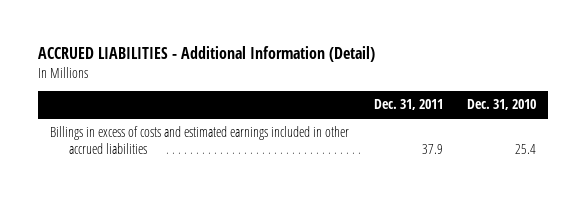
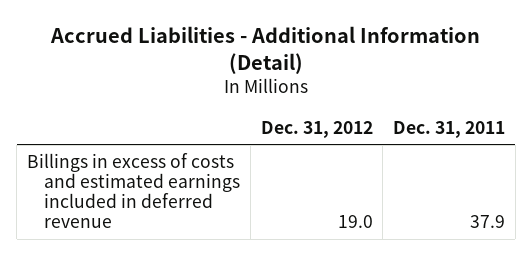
[38,46,376,63] ACCRUED LIABILITIES - Additional Information (Detail) -> [49,26,480,75] Accrued Liabilities - Additional Information (Detail)
[466,99,536,111] Dec. 31, 2010 -> none
none -> [260,120,373,138] Dec. 31, 2012
[50,126,350,154] Billings in excess of costs and estimated earnings included in other accrued liabilities -> [26,153,241,229] Billings in excess of costs and estimated earnings included in deferred revenue

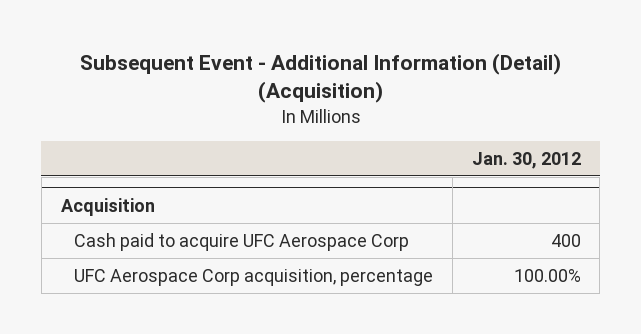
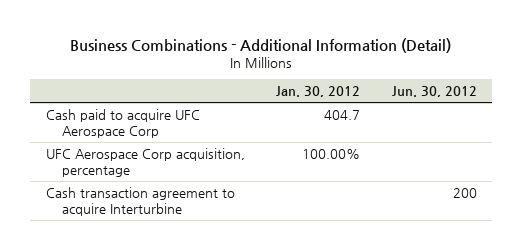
[79,52,561,104] Subsequent Event - Additional Information (Detail) (Acquisition) -> [70,37,452,53] Business Combinations - Additional Information (Detail)
none -> [391,86,477,98] Jun. 30, 2012
[60,197,155,216] Acquisition -> none
[550,234,581,248] 400 -> [324,109,361,120] 404.7
none -> [45,186,235,216] Cash transaction agreement to acquire Interturbine

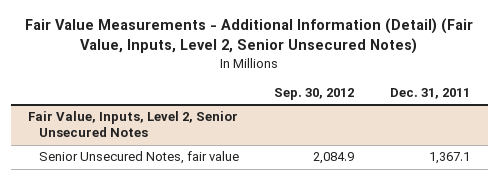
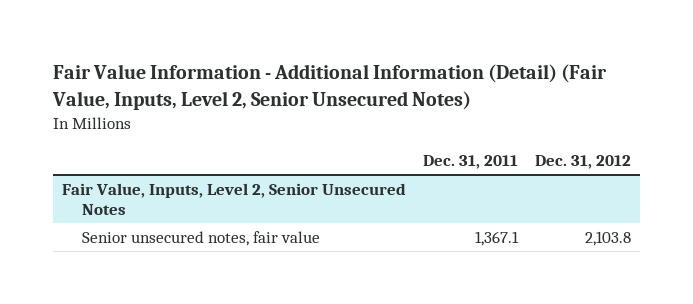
[25,18,474,55] Fair Value Measurements - Additional Information (Detail) (Fair Value, Inputs, Level 2, Senior Unsecured Notes) -> [51,64,607,110] Fair Value Information - Additional Information (Detail) (Fair Value, Inputs, Level 2, Senior Unsecured Notes)
[274,87,355,100] Sep. 30, 2012 -> none
none -> [535,155,632,170] Dec. 31, 2012
[38,151,239,165] Senior Unsecured Notes, fair value -> [82,230,321,246] Senior unsecured notes, fair value

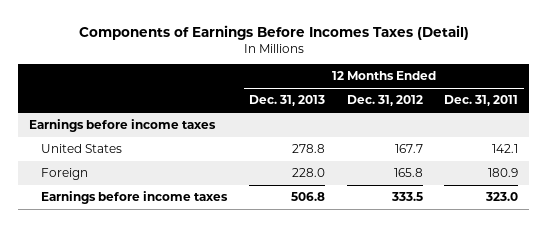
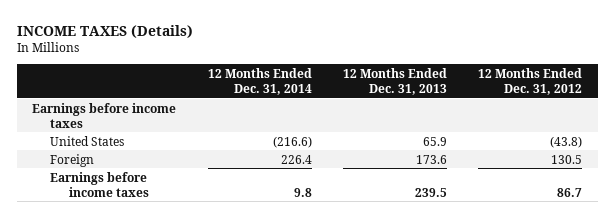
[78,24,469,40] Components of Earnings Before Incomes Taxes (Detail) -> [16,24,193,38] INCOME TAXES (Details)
[444,95,519,107] Dec. 31, 2011 -> none
none -> [207,67,312,95] 12 Months Ended Dec. 31, 2014
[291,144,325,154] 278.8 -> [422,136,447,146] 65.9
[394,144,423,154] 167.7 -> [550,135,583,148] (43.8)
[291,168,325,178] 228.0 -> [415,154,447,164] 173.6
[393,168,423,178] 165.8 -> [551,154,583,164] 130.5
[290,192,325,202] 506.8 -> [414,187,447,197] 239.5
[390,192,423,202] 333.5 -> [557,187,583,197] 86.7

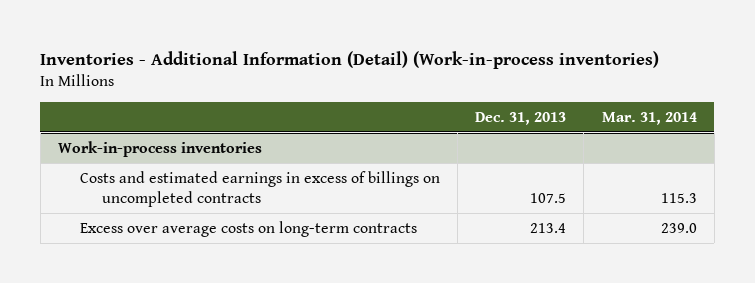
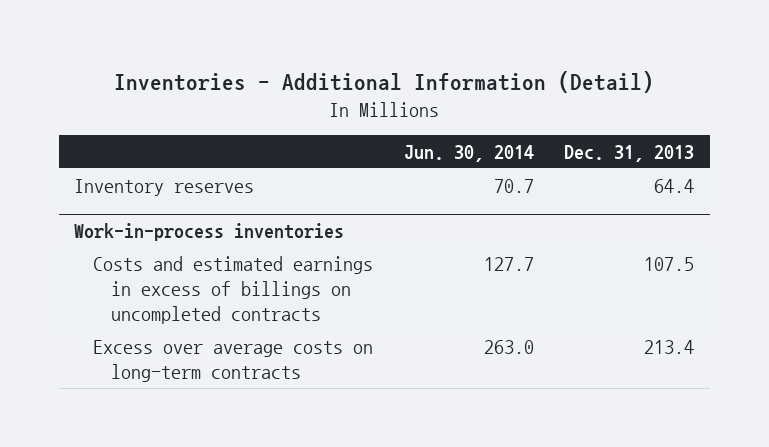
[40,50,660,69] Inventories - Additional Information (Detail) (Work-in-process inventories) -> [114,71,655,94] Inventories - Additional Information (Detail)
[601,111,697,125] Mar. 31, 2014 -> none
none -> [403,144,534,162] Jun. 30, 2014
none -> [74,178,255,196] Inventory reserves

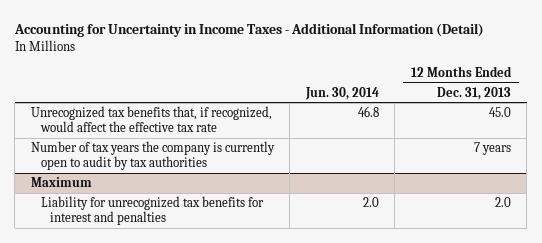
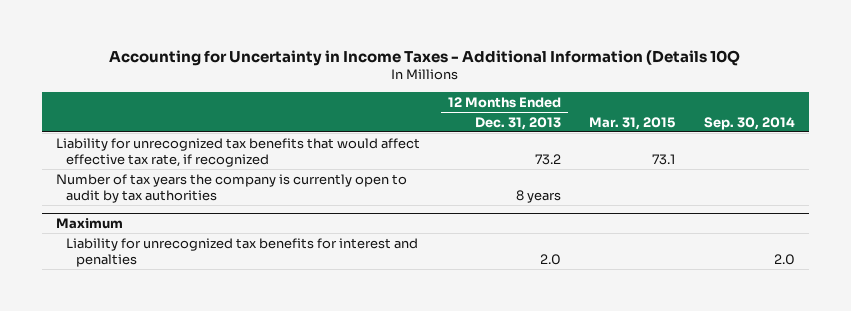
[13,22,484,37] Accounting for Uncertainty in Income Taxes - Additional Information (Detail) -> [109,49,741,66] Accounting for Uncertainty in Income Taxes - Additional Information (Details 10Q
[304,86,379,100] Jun. 30, 2014 -> none
none -> [589,116,676,130] Mar. 31, 2015
none -> [703,116,795,130] Sep. 30, 2014
[30,106,272,132] Unrecognized tax benefits that, if recognized, would affect the effective tax rate -> [55,137,420,168] Liability for unrecognized tax benefits that would affect effective tax rate, if recognized
[488,107,511,118] 45.0 -> [535,154,562,166] 73.2
[473,142,511,156] 7 years -> [516,190,562,204] 8 years

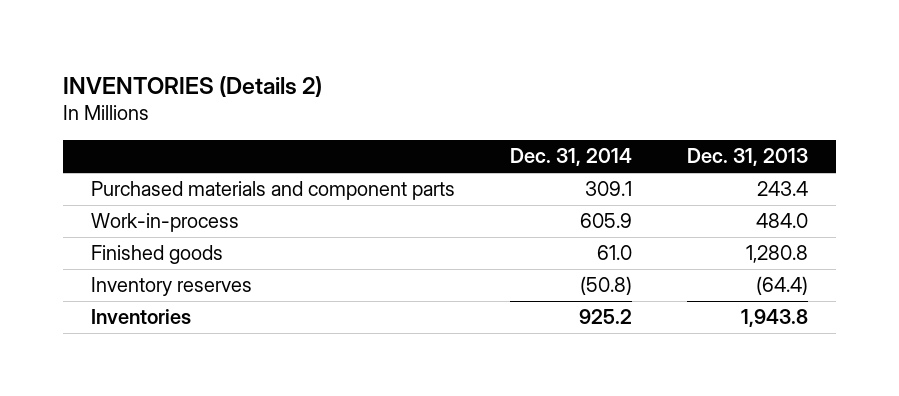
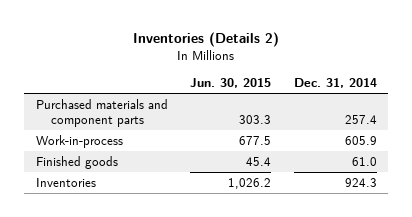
[63,75,323,97] INVENTORIES (Details 2) -> [133,32,280,48] Inventories (Details 2)
[687,148,809,167] Dec. 31, 2013 -> none
none -> [190,77,272,88] Jun. 30, 2015
[584,181,632,197] 309.1 -> [344,115,377,125] 257.4
[90,277,252,297] Inventory reserves -> none
[578,309,632,325] 925.2 -> [344,177,377,187] 924.3

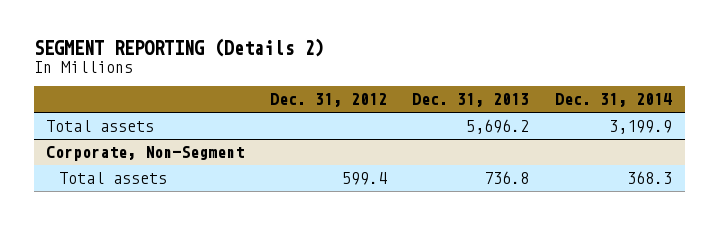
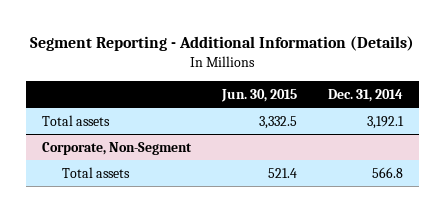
[33,37,324,57] SEGMENT REPORTING (Details 2) -> [30,35,415,51] Segment Reporting - Additional Information (Details)
[269,93,387,108] Dec. 31, 2012 -> none
[412,93,530,108] Dec. 31, 2013 -> none
none -> [220,88,297,102] Jun. 30, 2015
[609,120,673,135] 3,199.9 -> [367,115,405,129] 3,192.1
[627,171,673,185] 368.3 -> [372,166,404,178] 566.8

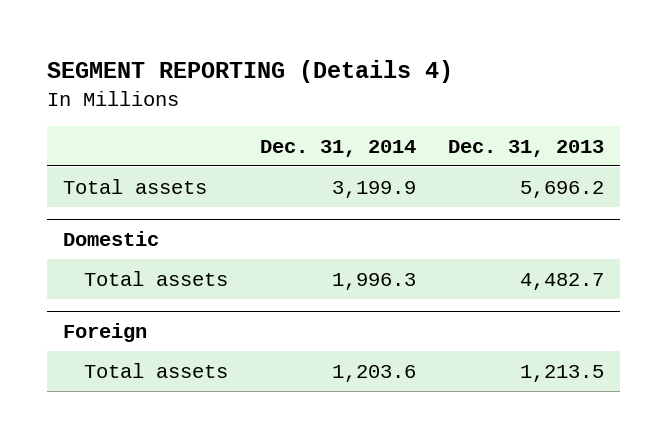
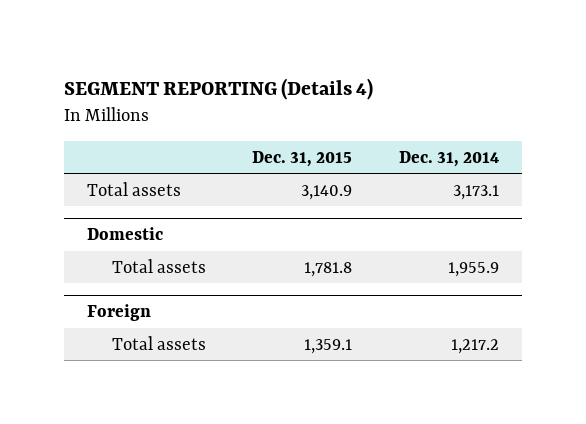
[448,139,605,157] Dec. 31, 2013 -> none
none -> [252,150,353,167] Dec. 31, 2015
[332,180,417,198] 3,199.9 -> [452,184,499,200] 3,173.1
[332,272,417,290] 1,996.3 -> [447,261,499,277] 1,955.9
[332,364,417,382] 1,203.6 -> [450,338,499,354] 1,217.2

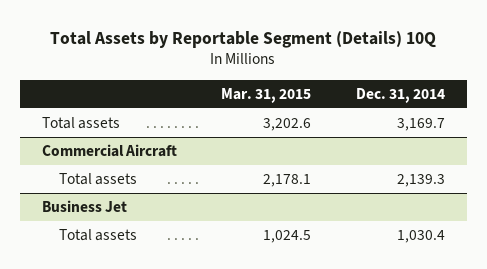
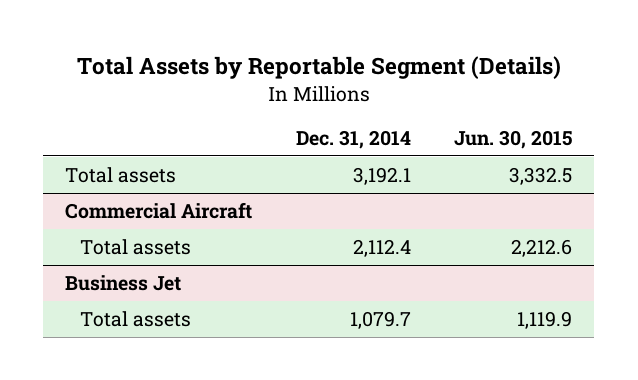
[50,30,437,48] Total Assets by Reportable Segment (Details) 10Q -> [76,56,561,80] Total Assets by Reportable Segment (Details)
[221,87,312,103] Mar. 31, 2015 -> none
none -> [454,130,573,150] Jun. 30, 2015
[396,118,445,132] 3,169.7 -> [352,166,411,185] 3,192.1
[396,174,445,188] 2,139.3 -> [352,238,411,257] 2,112.4
[396,230,445,244] 1,030.4 -> [349,310,411,329] 1,079.7

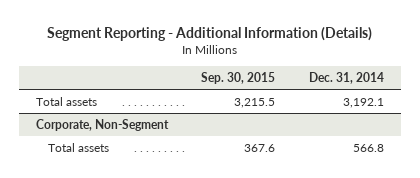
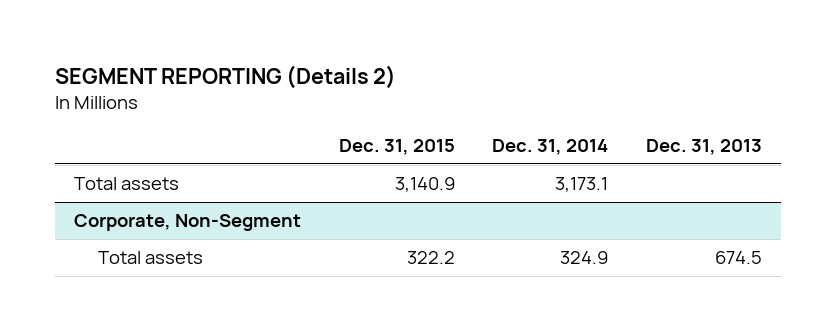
[46,26,372,41] Segment Reporting - Additional Information (Details) -> [54,64,396,89] SEGMENT REPORTING (Details 2)
[201,71,276,84] Sep. 30, 2015 -> none
none -> [338,139,455,156] Dec. 31, 2015
none -> [646,139,763,156] Dec. 31, 2013
[343,97,385,108] 3,192.1 -> [555,177,609,193] 3,173.1
[353,143,385,152] 566.8 -> [560,251,609,265] 324.9

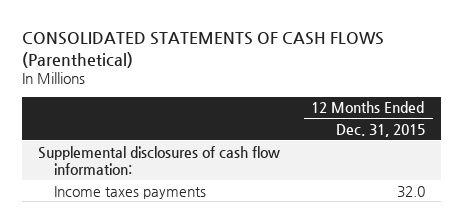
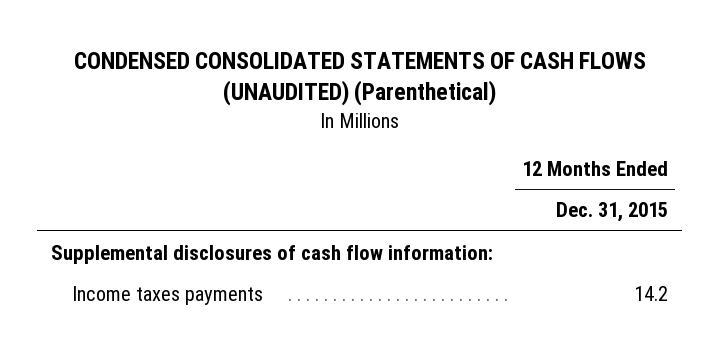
[22,32,385,68] CONSOLIDATED STATEMENTS OF CASH FLOWS (Parenthetical) -> [73,51,646,107] CONDENSED CONSOLIDATED STATEMENTS OF CASH FLOWS (UNAUDITED) (Parenthetical)
[396,185,425,198] 32.0 -> [633,285,668,301] 14.2

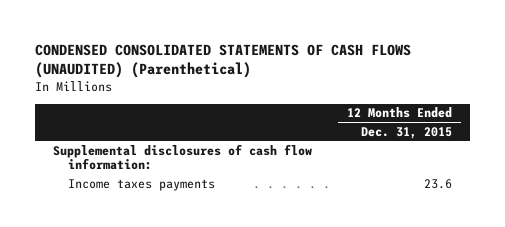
[633,285,668,301] 14.2 -> [424,178,453,189] 23.6

